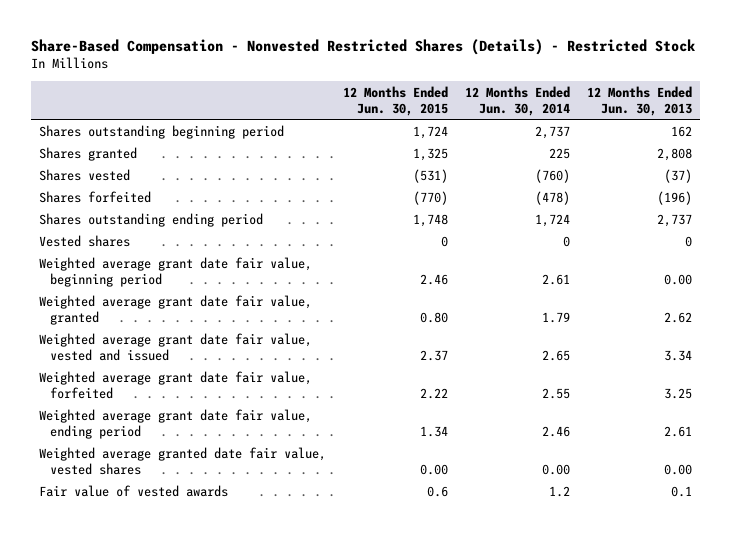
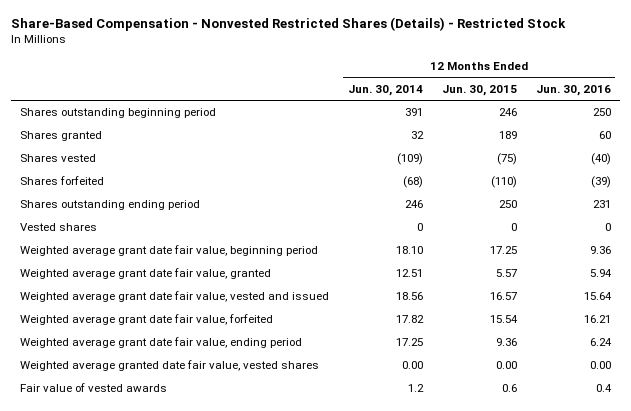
[586,85,692,116] 12 Months Ended Jun. 30, 2013 -> none
none -> [535,84,611,96] Jun. 30, 2016
[413,125,449,139] 1,724 -> [498,108,517,117] 246
[534,125,570,139] 2,737 -> [404,108,423,117] 391
[413,147,449,161] 1,325 -> [498,131,517,140] 189
[548,147,570,159] 225 -> [410,131,424,140] 32
[413,168,449,183] (531) -> [496,153,517,166] (75)
[534,168,570,183] (760) -> [396,153,423,166] (109)
[413,190,449,205] (770) -> [490,176,517,189] (110)
[534,190,570,205] (478) -> [402,176,423,189] (68)
[413,213,449,227] 1,748 -> [498,200,517,209] 250
[534,213,570,227] 1,724 -> [404,200,423,209] 246
[420,273,449,285] 2.46 -> [489,246,517,255] 17.25
[541,273,570,285] 2.61 -> [395,246,423,255] 18.10
[420,311,449,323] 0.80 -> [495,269,517,278] 5.57
[541,311,570,323] 1.79 -> [395,269,423,278] 12.51
[420,349,449,361] 2.37 -> [489,292,517,301] 16.57
[541,349,570,361] 2.65 -> [395,292,423,301] 18.56
[420,387,449,399] 2.22 -> [489,315,518,324] 15.54
[541,387,570,399] 2.55 -> [395,315,424,324] 17.82
[420,425,449,437] 1.34 -> [495,338,517,347] 9.36
[541,425,570,437] 2.46 -> [395,338,423,347] 17.25

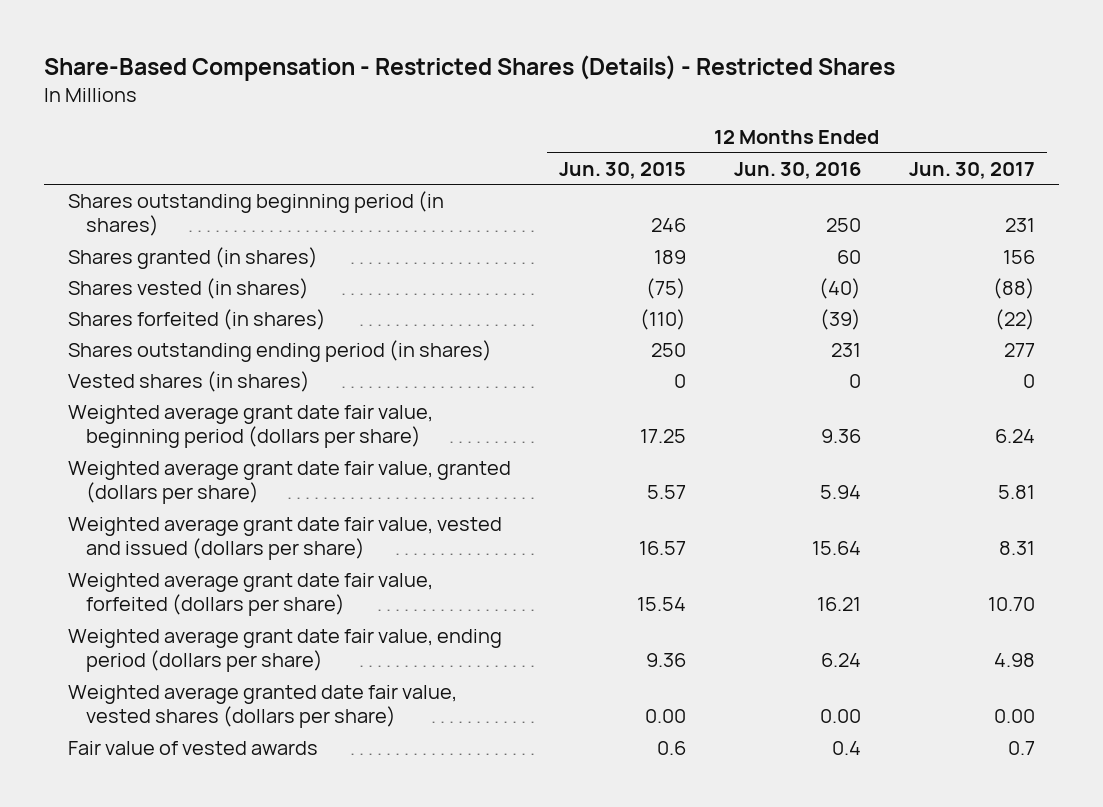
[10,17,566,32] Share-Based Compensation - Nonvested Restricted Shares (Details) - Restricted Stock -> [43,54,895,81] Share-Based Compensation - Restricted Shares (Details) - Restricted Shares
[347,84,423,96] Jun. 30, 2014 -> none
none -> [909,161,1036,179] Jun. 30, 2017
[20,108,217,119] Shares outstanding beginning period -> [67,190,444,237] Shares outstanding beginning period (in shares)
[20,131,103,142] Shares granted -> [67,246,318,269] Shares granted (in shares)
[20,154,97,163] Shares vested -> [67,277,309,299] Shares vested (in shares)
[20,176,105,186] Shares forfeited -> [67,308,326,330] Shares forfeited (in shares)
[20,200,201,211] Shares outstanding ending period -> [67,339,492,362] Shares outstanding ending period (in shares)
[20,223,98,232] Vested shares -> [67,370,310,392] Vested shares (in shares)
[20,245,319,257] Weighted average grant date fair value, beginning period -> [67,404,433,449] Weighted average grant date fair value, beginning period (dollars per share)
[20,268,272,280] Weighted average grant date fair value, granted -> [67,460,511,505] Weighted average grant date fair value, granted (dollars per share)
[20,291,330,303] Weighted average grant date fair value, vested and issued -> [67,516,502,561] Weighted average grant date fair value, vested and issued (dollars per share)
[20,314,274,326] Weighted average grant date fair value, forfeited -> [67,572,433,617] Weighted average grant date fair value, forfeited (dollars per share)
[20,337,303,349] Weighted average grant date fair value, ending period -> [67,628,502,673] Weighted average grant date fair value, ending period (dollars per share)
[20,360,320,372] Weighted average granted date fair value, vested shares -> [67,684,457,729] Weighted average granted date fair value, vested shares (dollars per share)

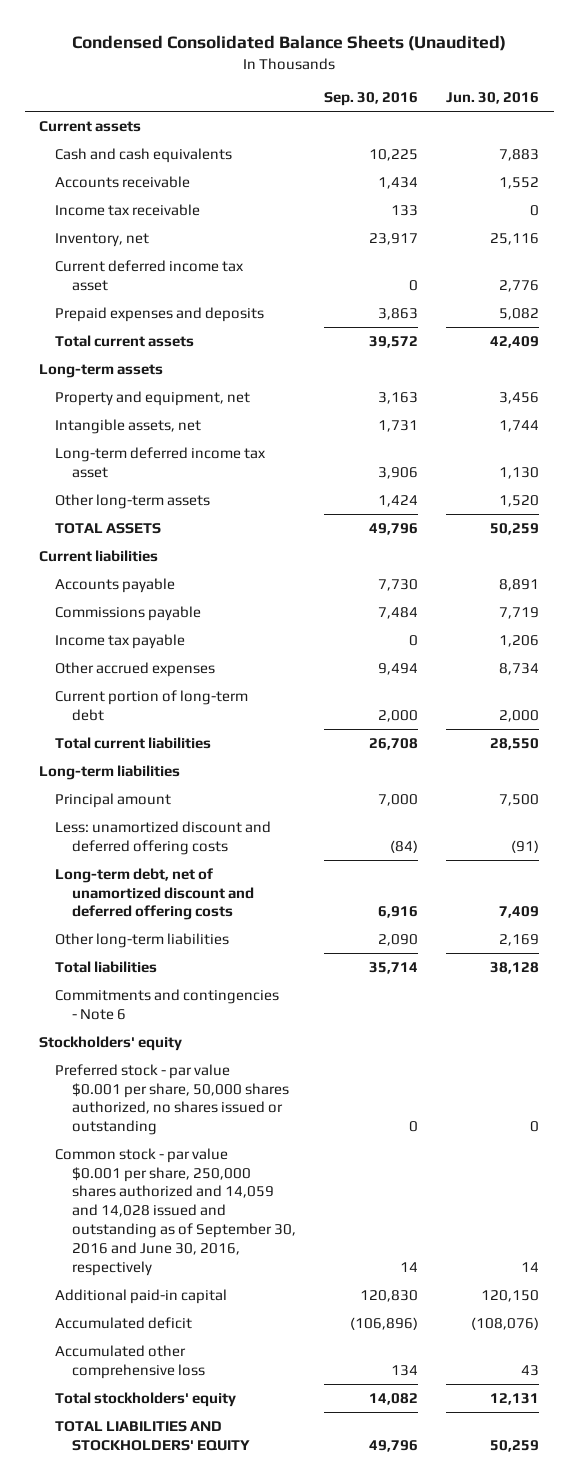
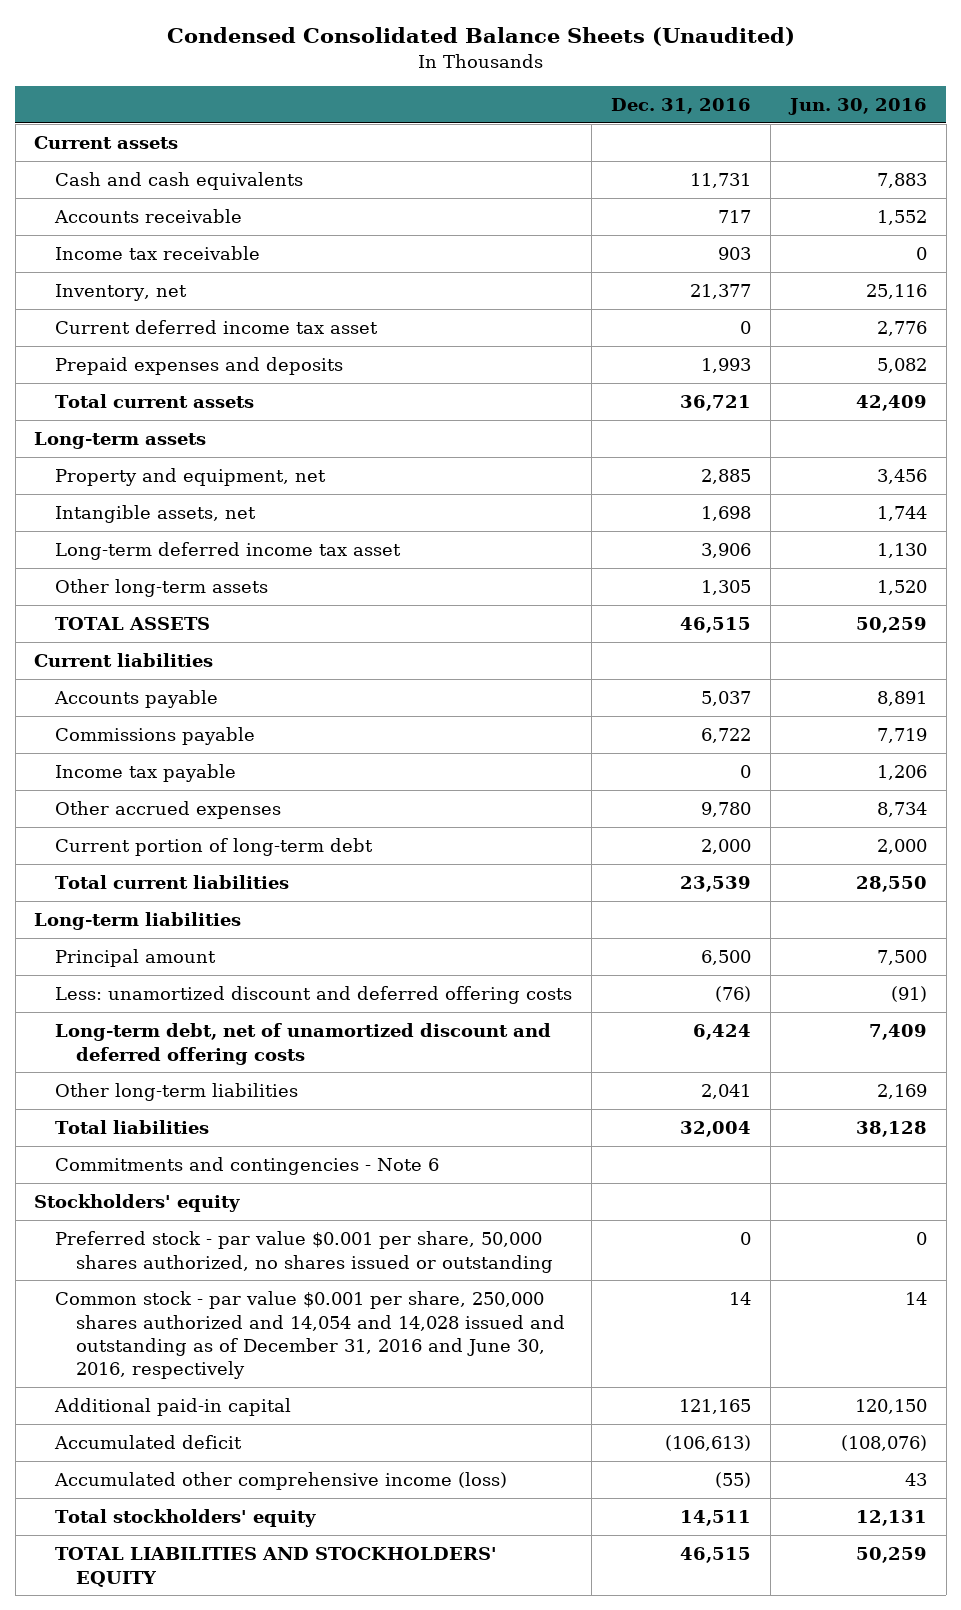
[324,92,419,107] Sep. 30, 2016 -> none
none -> [611,98,752,115] Dec. 31, 2016
[55,1147,296,1276] Common stock - par value $0.001 per share, 250,000 shares authorized and 14,059 and 14,028 issued and outstanding as of September 30, 2016 and June 30, 2016, respectively -> [55,1291,566,1380] Common stock - par value $0.001 per share, 250,000 shares authorized and 14,054 and 14,028 issued and outstanding as of December 31, 2016 and June 30, 2016, respectively
[55,1344,205,1379] Accumulated other comprehensive loss -> [54,1472,508,1491] Accumulated other comprehensive income (loss)

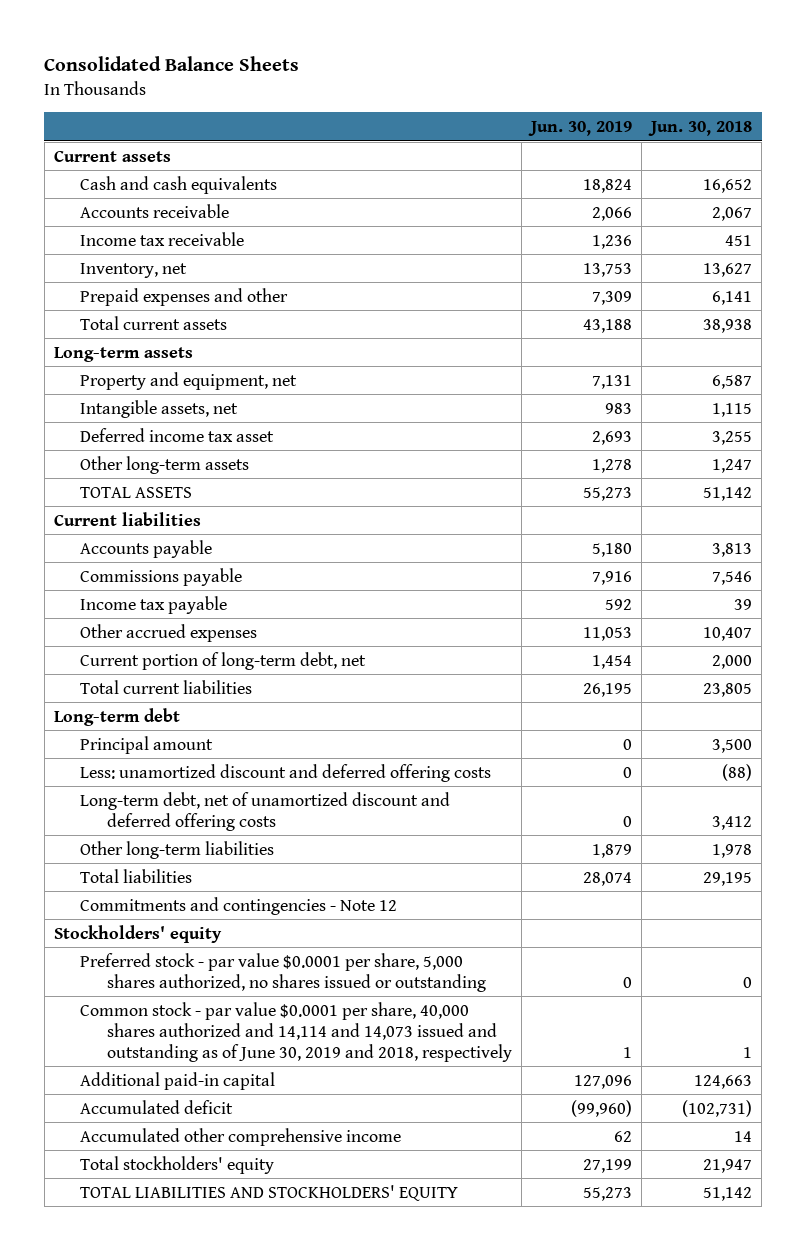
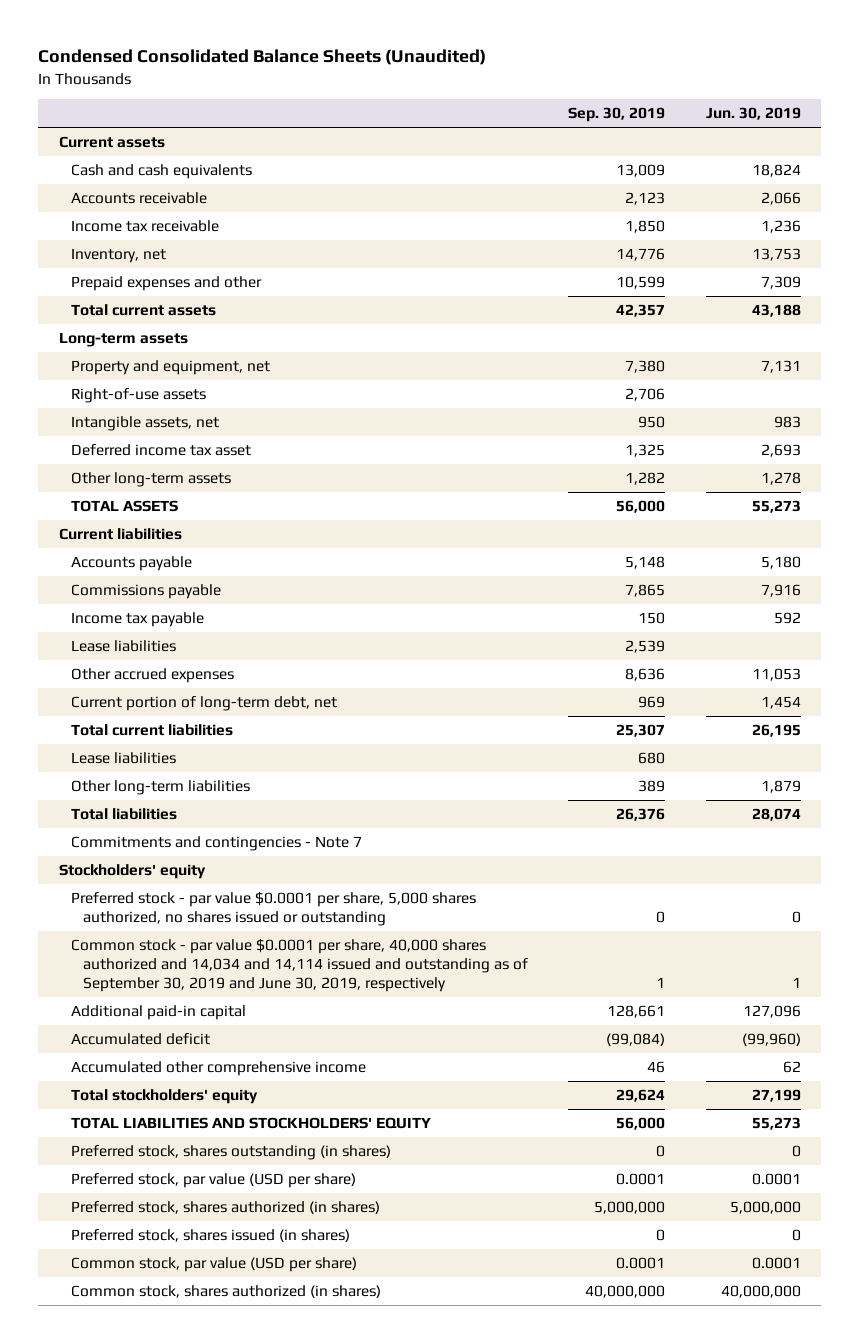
[44,56,300,72] Consolidated Balance Sheets -> [38,49,487,66] Condensed Consolidated Balance Sheets (Unaudited)
[648,120,753,136] Jun. 30, 2018 -> none
none -> [568,107,666,123] Sep. 30, 2019
none -> [70,388,206,404] Right-of-use assets
none -> [70,640,176,653] Lease liabilities
[53,707,180,726] Long-term debt -> none
[80,735,214,754] Principal amount -> none
[80,763,492,782] Less: unamortized discount and deferred offering costs -> none
[80,791,451,831] Long-term debt, net of unamortized discount and deferred offering costs -> none
none -> [70,752,176,765] Lease liabilities
[80,896,398,915] Commitments and contingencies - Note 12 -> [70,836,362,852] Commitments and contingencies - Note 7
[80,1001,513,1062] Common stock - par value $0.0001 per share, 40,000 shares authorized and 14,114 and 14,073 issued and outstanding as of June 30, 2019 and 2018, respectively -> [70,939,528,992] Common stock - par value $0.0001 per share, 40,000 shares authorized and 14,034 and 14,114 issued and outstanding as of September 30, 2019 and June 30, 2019, respectively
none -> [70,1145,391,1161] Preferred stock, shares outstanding (in shares)
none -> [70,1173,356,1189] Preferred stock, par value (USD per share)
none -> [70,1201,380,1215] Preferred stock, shares authorized (in shares)
none -> [70,1229,350,1243] Preferred stock, shares issued (in shares)
none -> [70,1257,357,1273] Common stock, par value (USD per share)
none -> [70,1285,381,1299] Common stock, shares authorized (in shares)

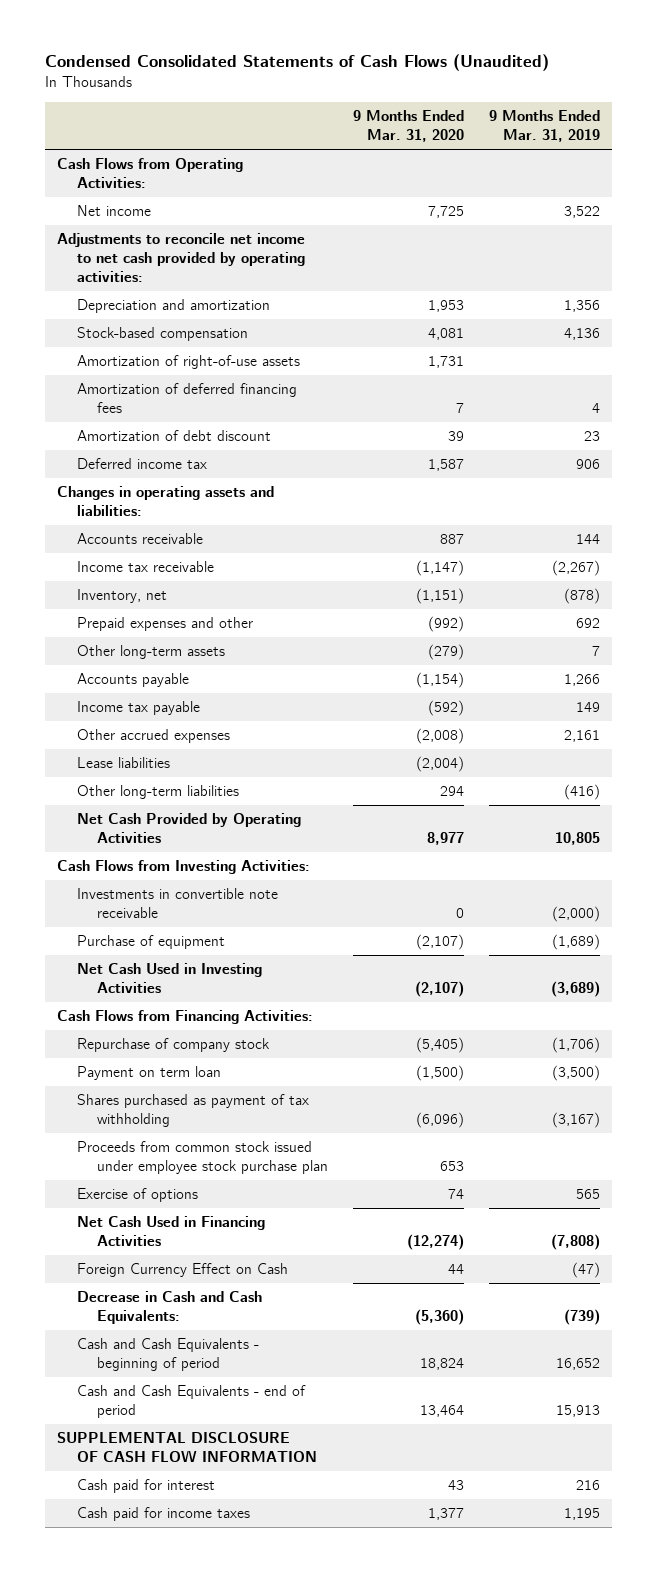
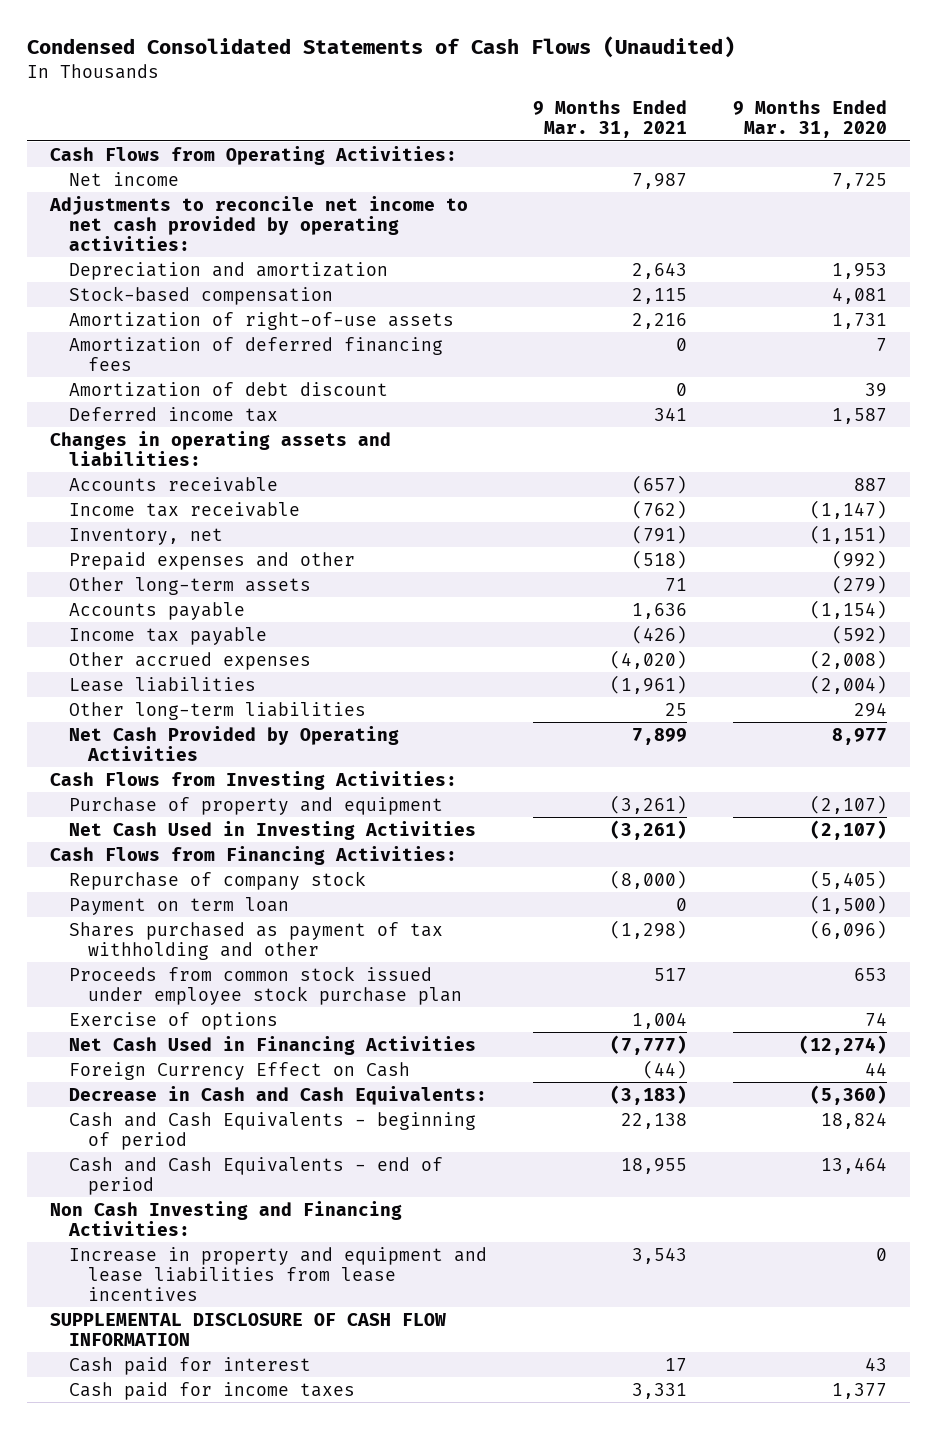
[488,110,600,143] 9 Months Ended Mar. 31, 2019 -> none
none -> [533,100,688,139] 9 Months Ended Mar. 31, 2021
[76,888,278,919] Investments in convertible note receivable -> none
[76,935,225,950] Purchase of equipment -> [69,796,444,815] Purchase of property and equipment
[76,1094,309,1128] Shares purchased as payment of tax withholding -> [69,921,444,960] Shares purchased as payment of tax withholding and other
none -> [50,1200,403,1236] Non Cash Investing and Financing Activities:
none -> [69,1246,488,1302] Increase in property and equipment and lease liabilities from lease incentives

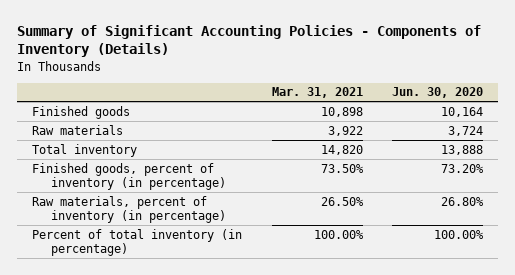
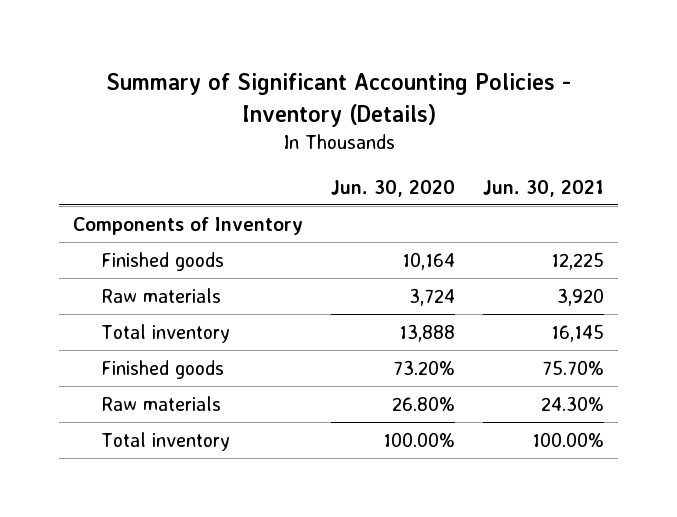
[16,24,481,58] Summary of Significant Accounting Policies - Components of Inventory (Details) -> [105,73,571,127] Summary of Significant Accounting Policies - Inventory (Details)
[271,87,363,99] Mar. 31, 2021 -> none
none -> [483,179,605,197] Jun. 30, 2021
none -> [73,216,304,235] Components of Inventory
[31,162,226,191] Finished goods, percent of inventory (in percentage) -> [101,359,225,379] Finished goods
[31,195,226,224] Raw materials, percent of inventory (in percentage) -> [101,395,222,411] Raw materials
[31,228,242,257] Percent of total inventory (in percentage) -> [101,431,231,451] Total inventory

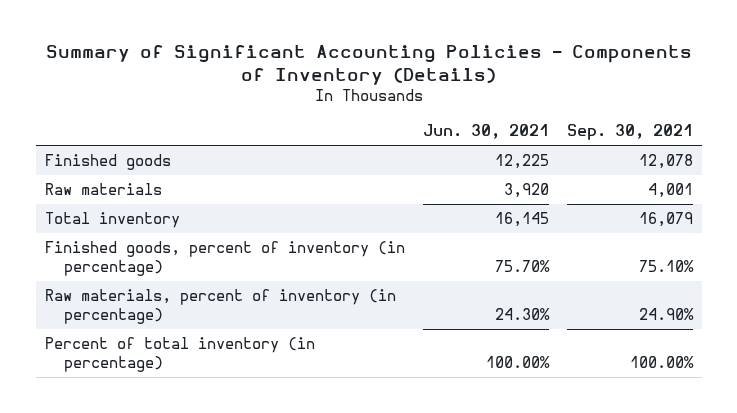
[105,73,571,127] Summary of Significant Accounting Policies - Inventory (Details) -> [45,45,692,86] Summary of Significant Accounting Policies - Components of Inventory (Details)
[331,179,456,197] Jun. 30, 2020 -> none
none -> [566,124,693,141] Sep. 30, 2021
[73,216,304,235] Components of Inventory -> none
[101,359,225,379] Finished goods -> [44,241,405,276] Finished goods, percent of inventory (in percentage)
[101,395,222,411] Raw materials -> [44,289,396,324] Raw materials, percent of inventory (in percentage)
[101,431,231,451] Total inventory -> [44,337,315,372] Percent of total inventory (in percentage)

